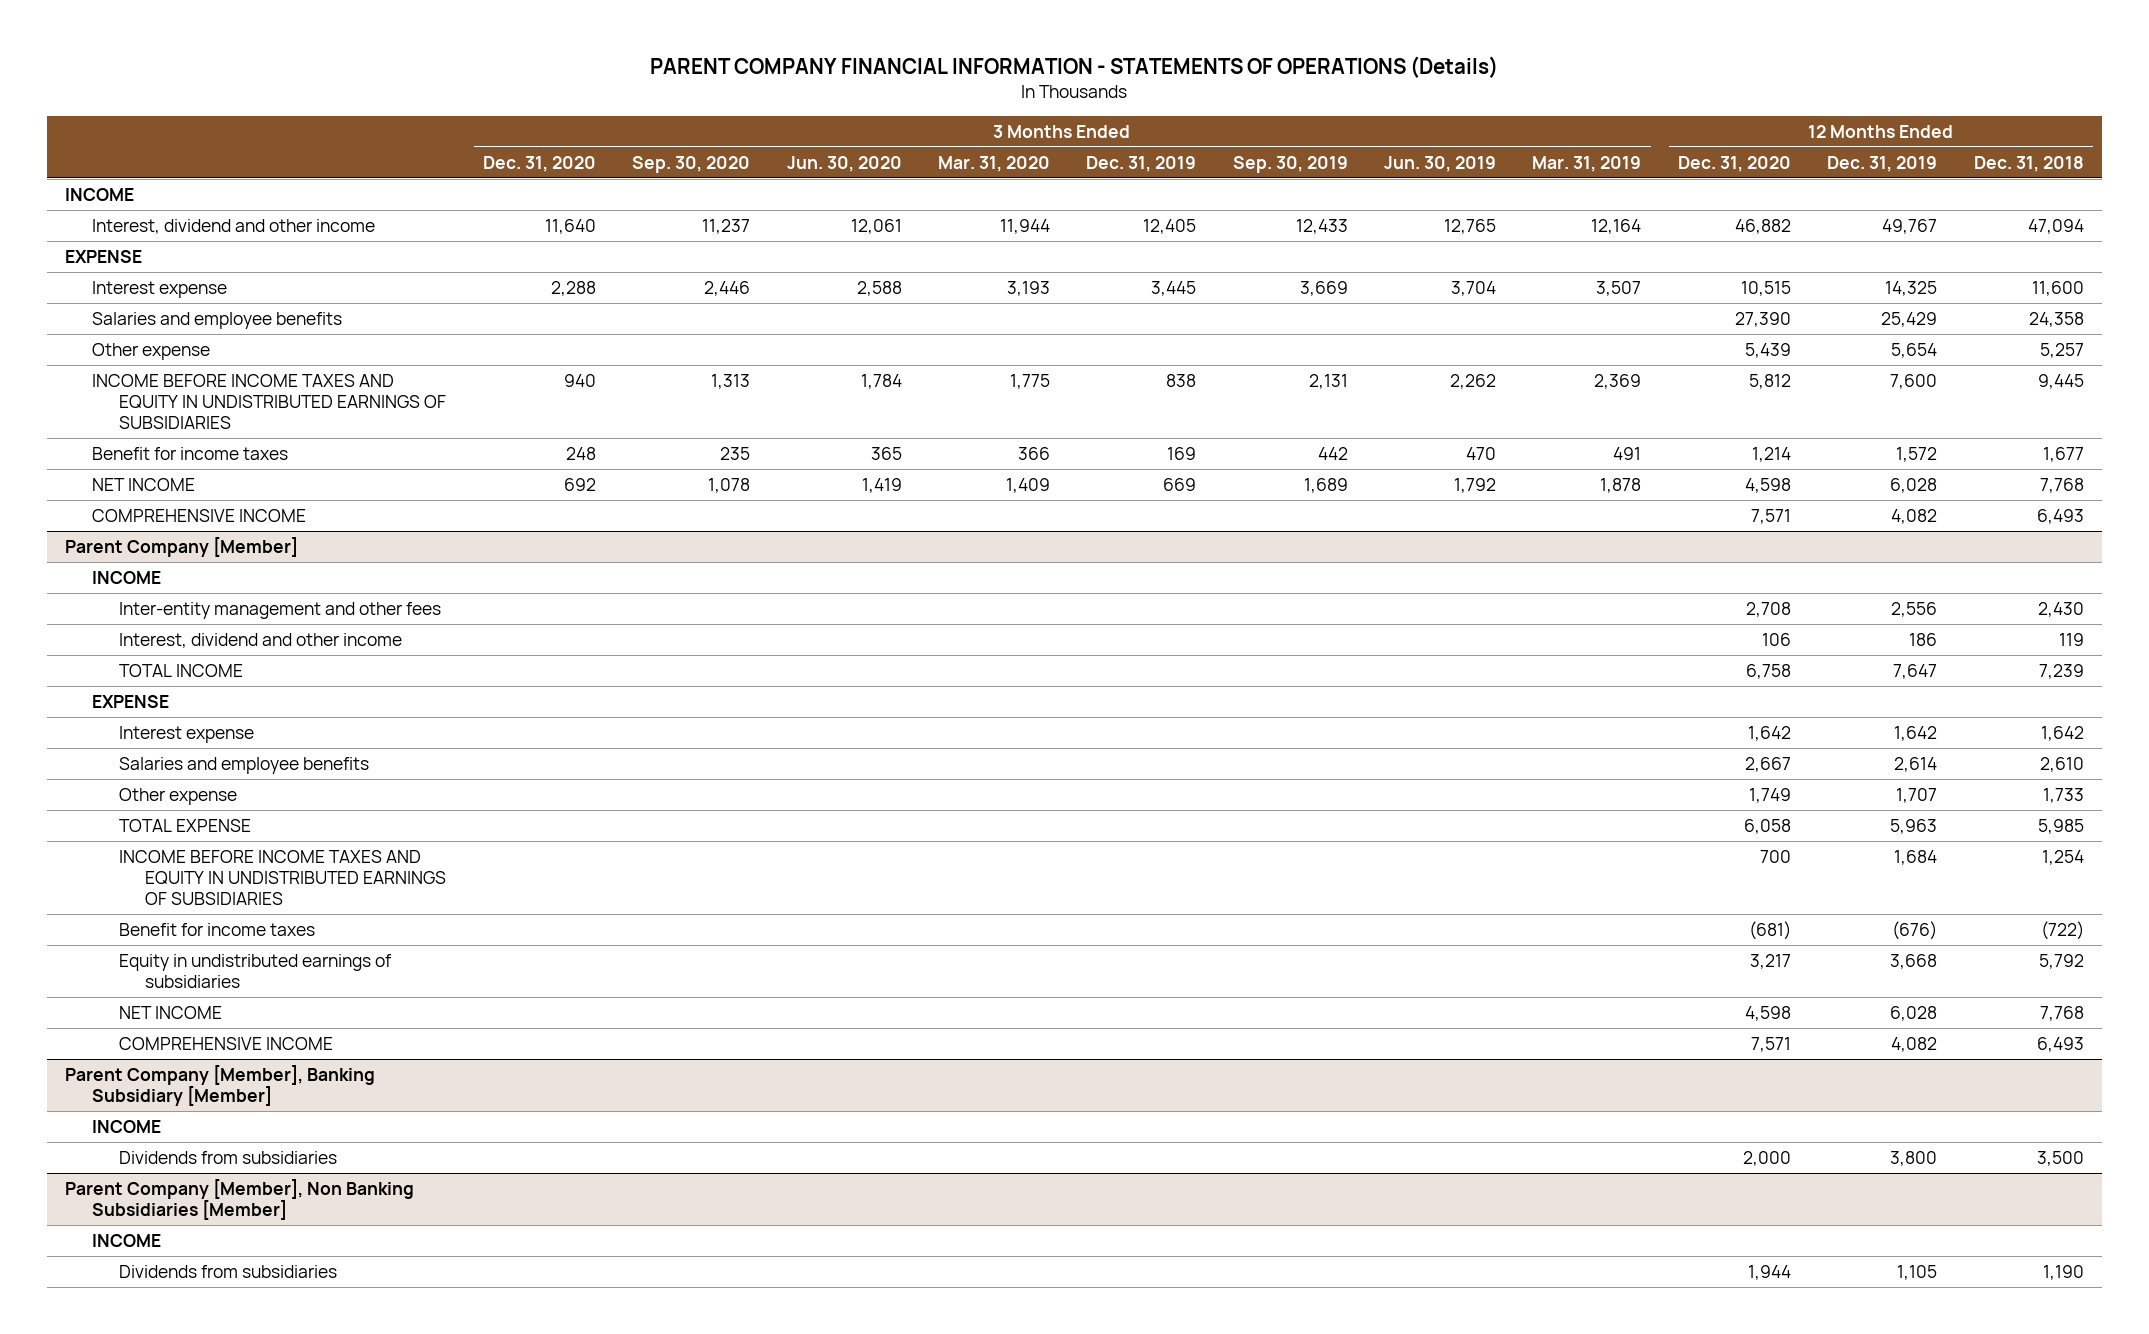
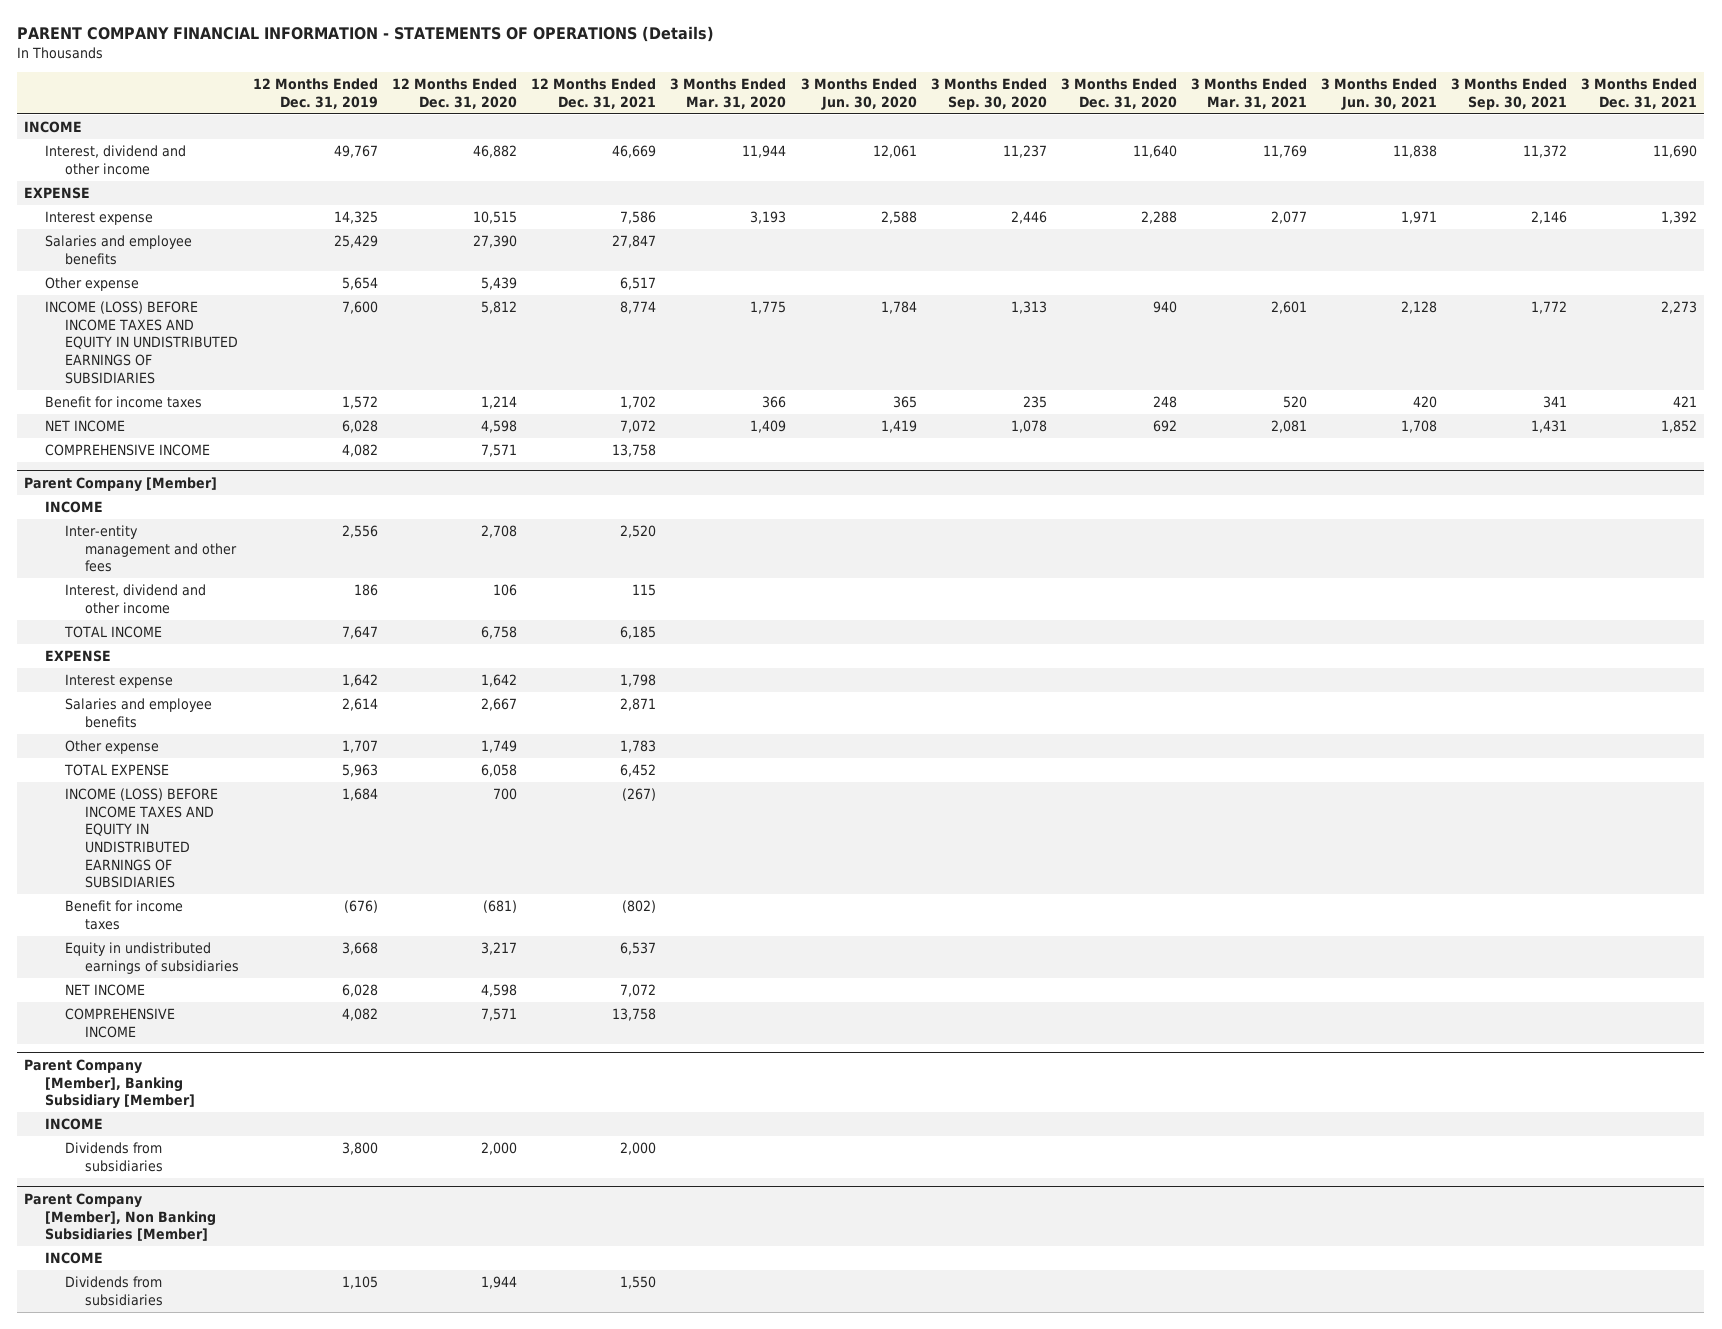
[1086,155,1197,172] Dec. 31, 2019 -> none
[1232,155,1348,173] Sep. 30, 2019 -> none
[1384,155,1497,172] Jun. 30, 2019 -> none
[1532,155,1642,172] Mar. 31, 2019 -> none
[1973,155,2084,172] Dec. 31, 2018 -> none
none -> [531,78,657,109] 12 Months Ended Dec. 31, 2021
none -> [1190,78,1307,109] 3 Months Ended Mar. 31, 2021
none -> [1320,78,1437,110] 3 Months Ended Jun. 30, 2021
none -> [1450,78,1567,110] 3 Months Ended Sep. 30, 2021
none -> [1581,78,1698,109] 3 Months Ended Dec. 31, 2021
[91,373,446,430] INCOME BEFORE INCOME TAXES AND EQUITY IN UNDISTRIBUTED EARNINGS OF SUBSIDIARIES -> [44,301,238,384] INCOME (LOSS) BEFORE INCOME TAXES AND EQUITY IN UNDISTRIBUTED EARNINGS OF SUBSIDIARIES
[118,849,447,906] INCOME BEFORE INCOME TAXES AND EQUITY IN UNDISTRIBUTED EARNINGS OF SUBSIDIARIES -> [64,788,218,889] INCOME (LOSS) BEFORE INCOME TAXES AND EQUITY IN UNDISTRIBUTED EARNINGS OF SUBSIDIARIES

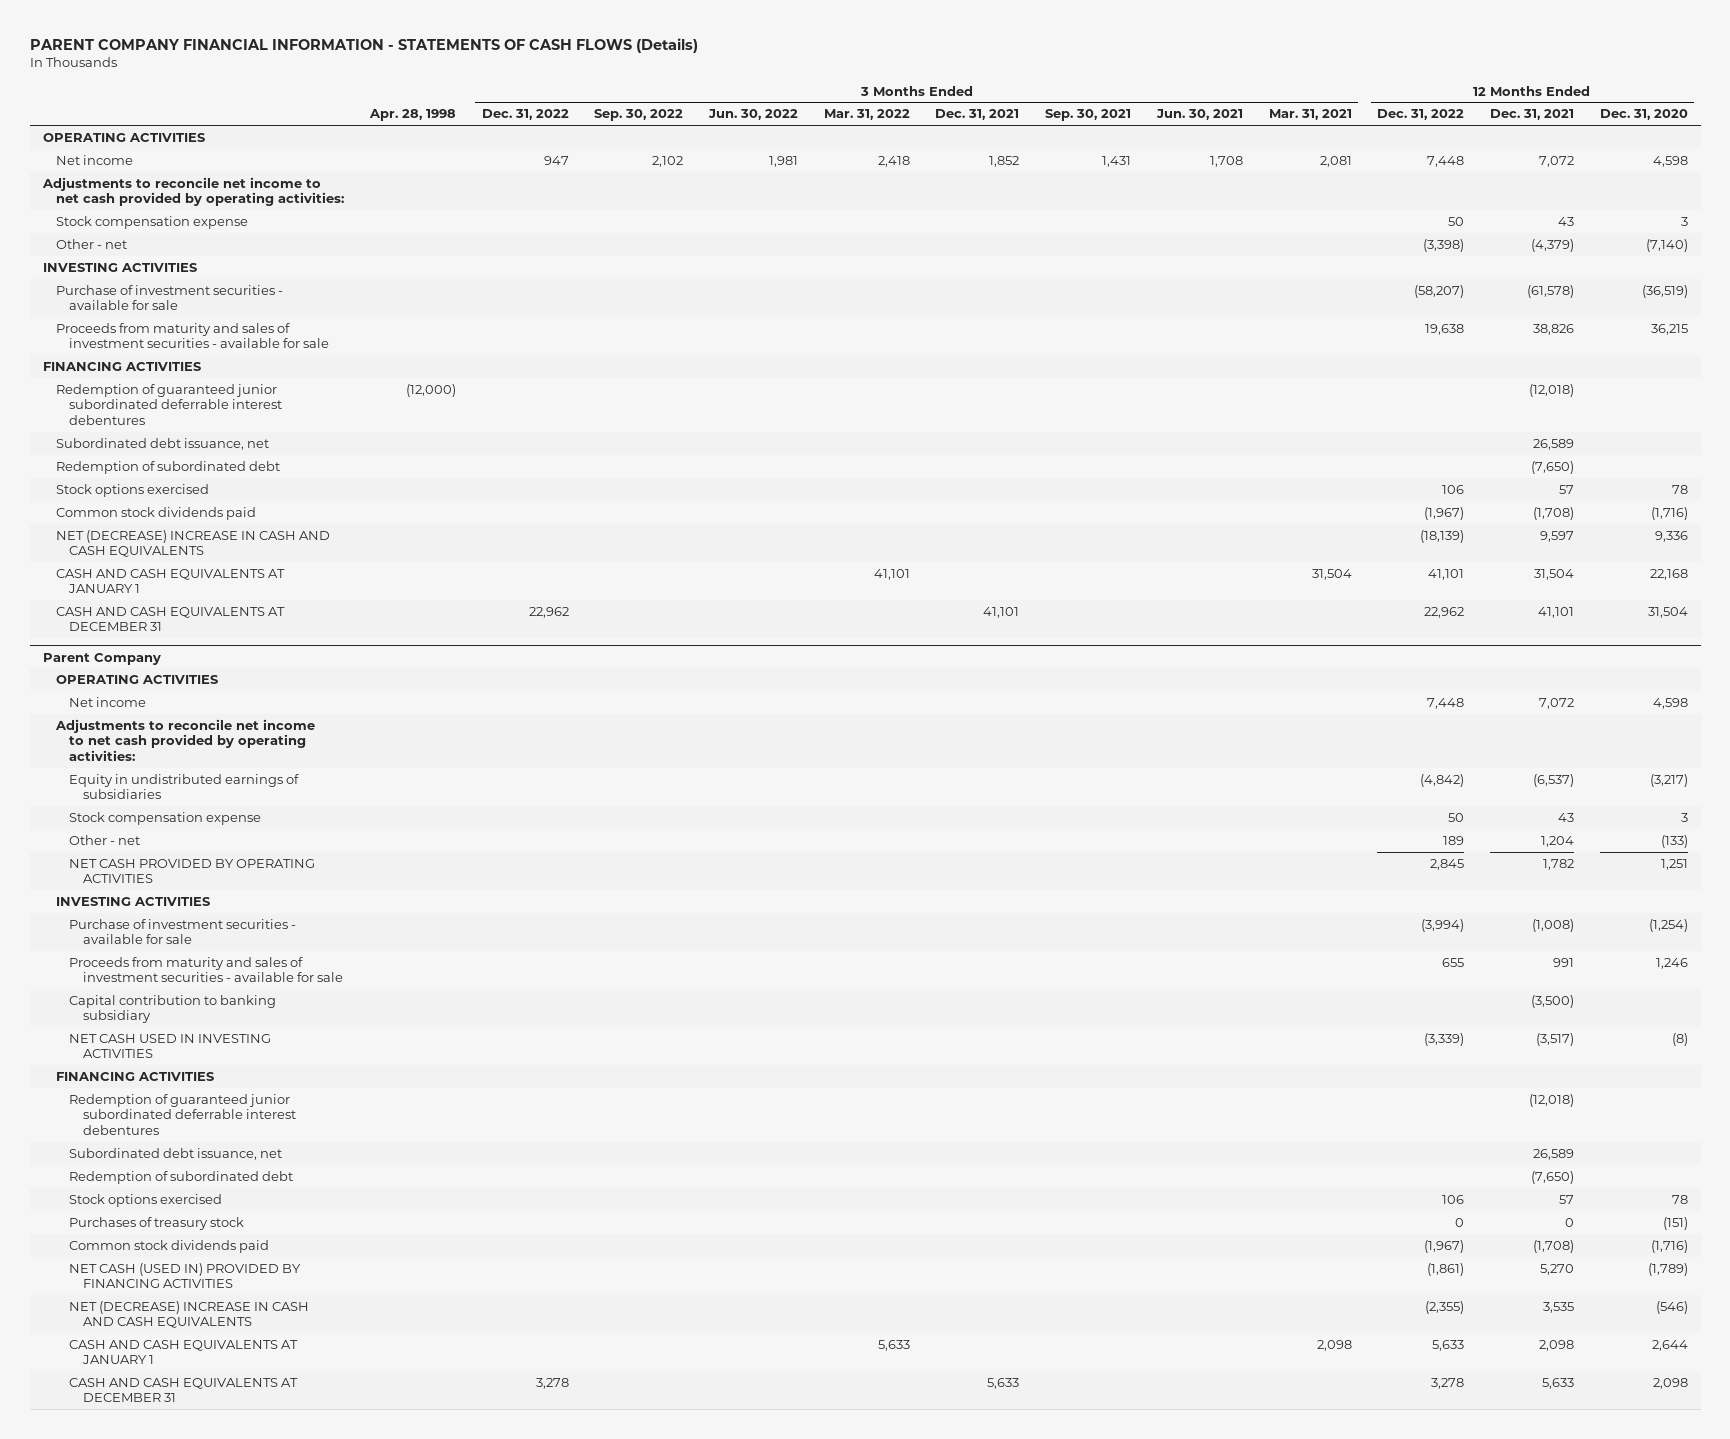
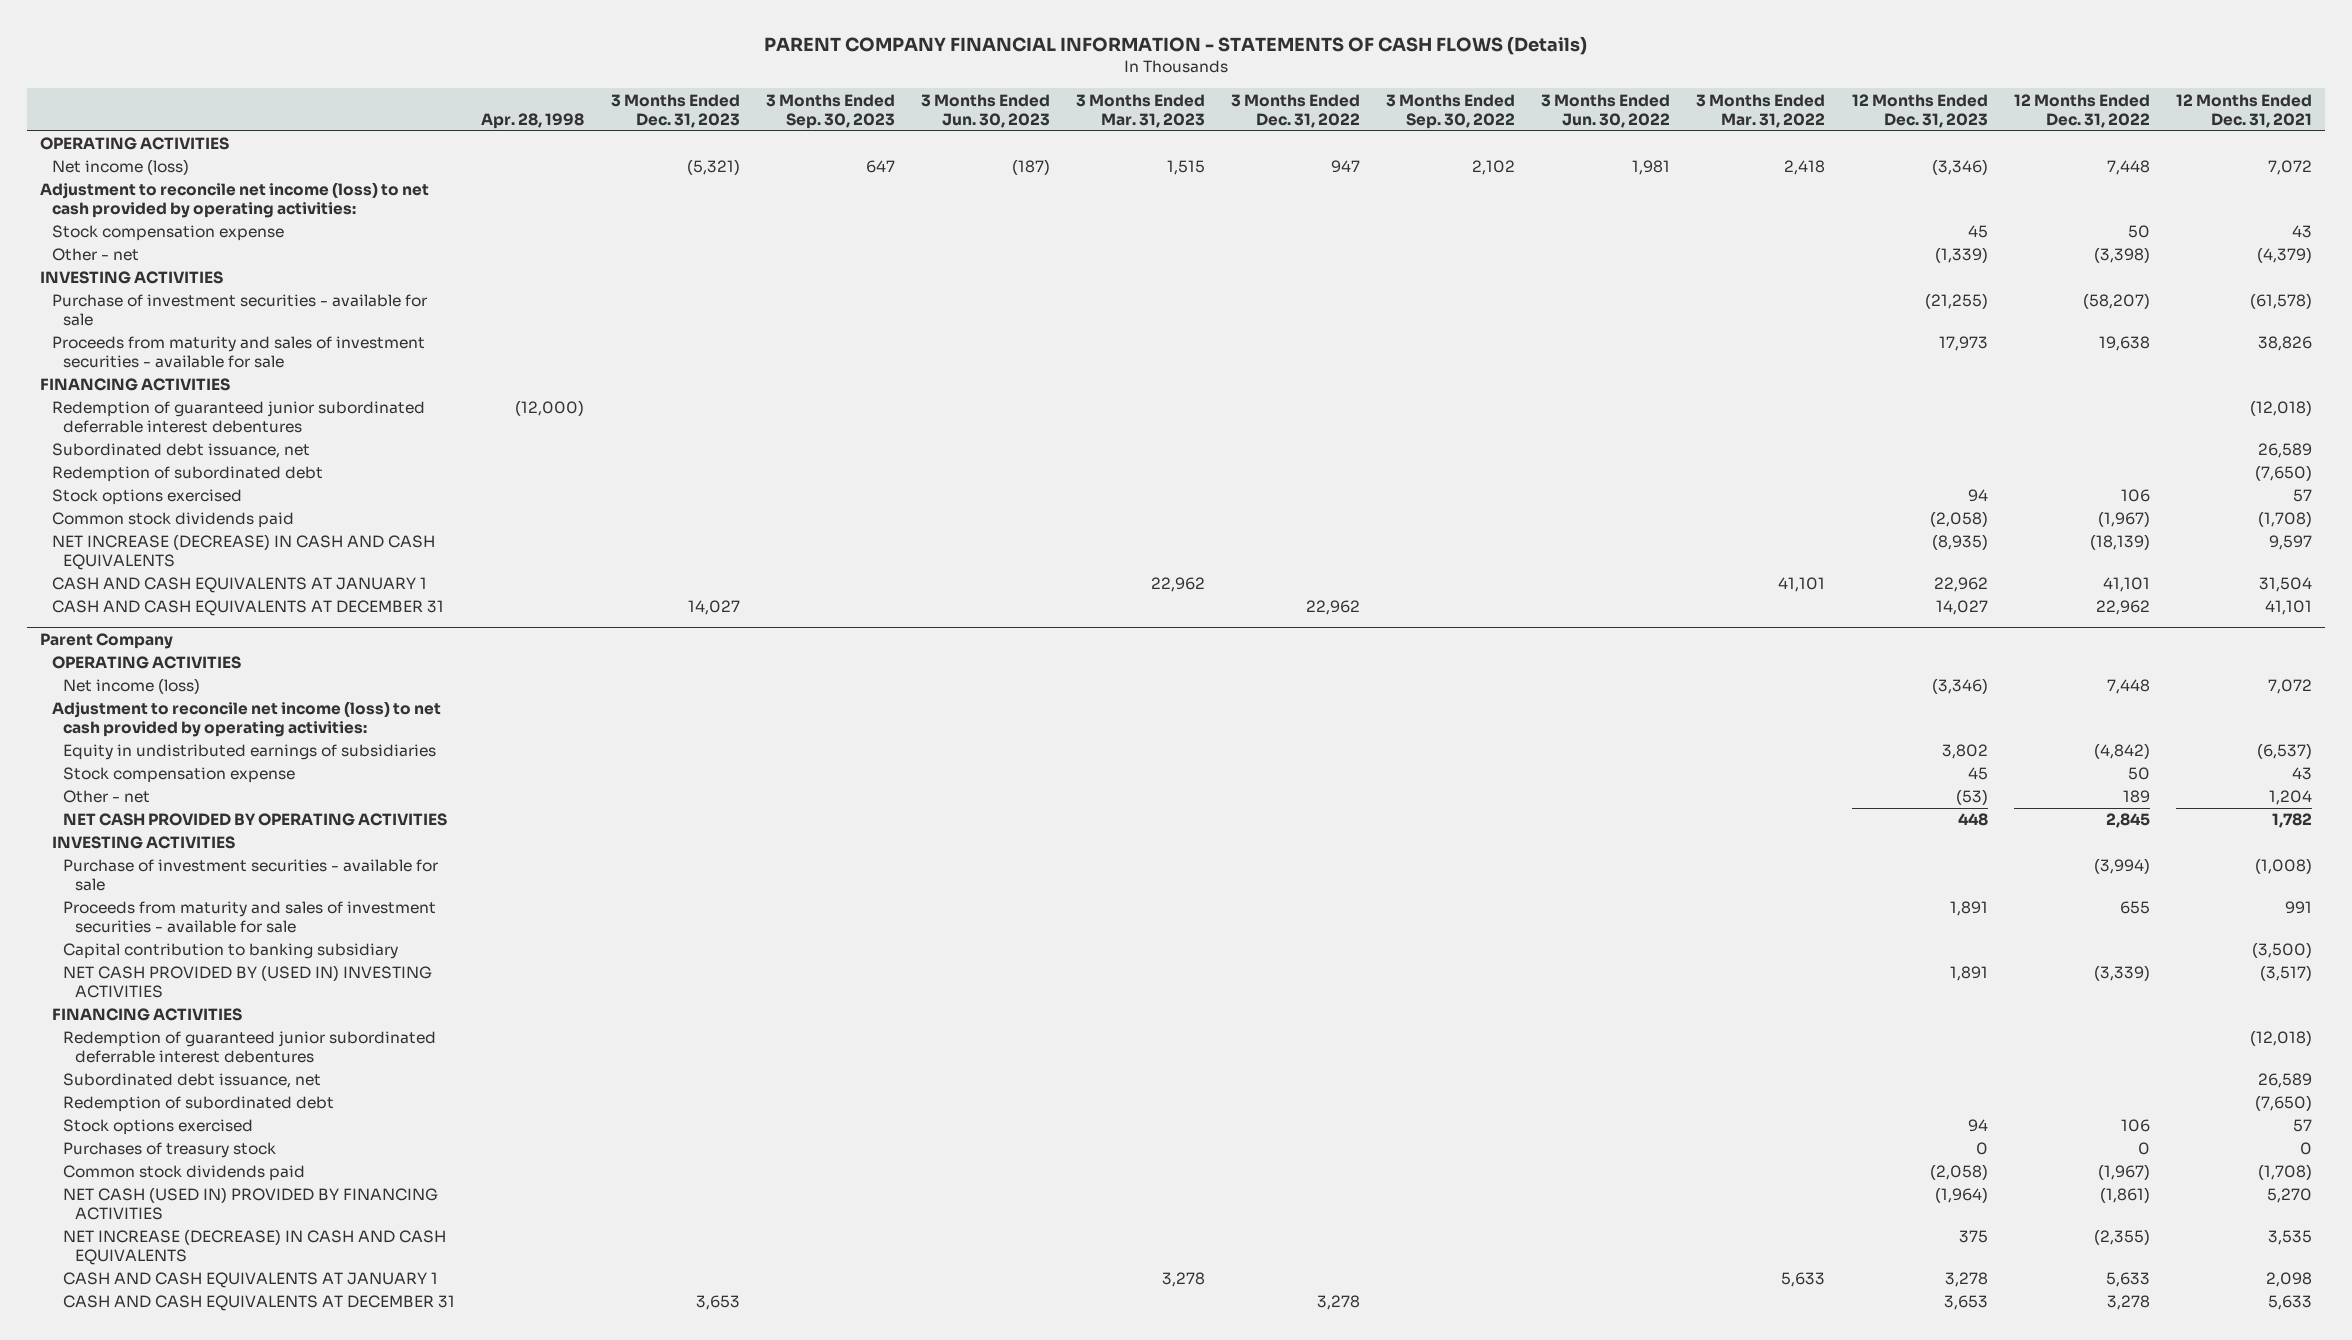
[935,109,1020,121] Dec. 31, 2021 -> none
[1045,109,1132,122] Sep. 30, 2021 -> none
[1155,109,1243,121] Jun. 30, 2021 -> none
[1268,109,1352,121] Mar. 31, 2021 -> none
[1599,109,1688,121] Dec. 31, 2020 -> none
none -> [610,93,740,128] 3 Months Ended Dec. 31, 2023
none -> [765,93,895,129] 3 Months Ended Sep. 30, 2023
none -> [920,93,1050,128] 3 Months Ended Jun. 30, 2023
none -> [1075,93,1205,128] 3 Months Ended Mar. 31, 2023
none -> [1851,93,1988,128] 12 Months Ended Dec. 31, 2023
[56,154,134,165] Net income -> [51,159,189,176] Net income (loss)
[41,176,345,207] Adjustments to reconcile net income to net cash provided by operating activities: -> [39,182,429,219] Adjustment to reconcile net income (loss) to net cash provided by operating activities:
[56,529,331,558] NET (DECREASE) INCREASE IN CASH AND CASH EQUIVALENTS -> [51,534,435,571] NET INCREASE (DECREASE) IN CASH AND CASH EQUIVALENTS
[69,696,147,707] Net income -> [63,678,201,695] Net income (loss)
[55,718,316,762] Adjustments to reconcile net income to net cash provided by operating activities: -> [51,701,441,738] Adjustment to reconcile net income (loss) to net cash provided by operating activities:
[69,1033,272,1059] NET CASH USED IN INVESTING ACTIVITIES -> [63,965,433,999] NET CASH PROVIDED BY (USED IN) INVESTING ACTIVITIES
[69,1300,310,1329] NET (DECREASE) INCREASE IN CASH AND CASH EQUIVALENTS -> [63,1229,447,1266] NET INCREASE (DECREASE) IN CASH AND CASH EQUIVALENTS

